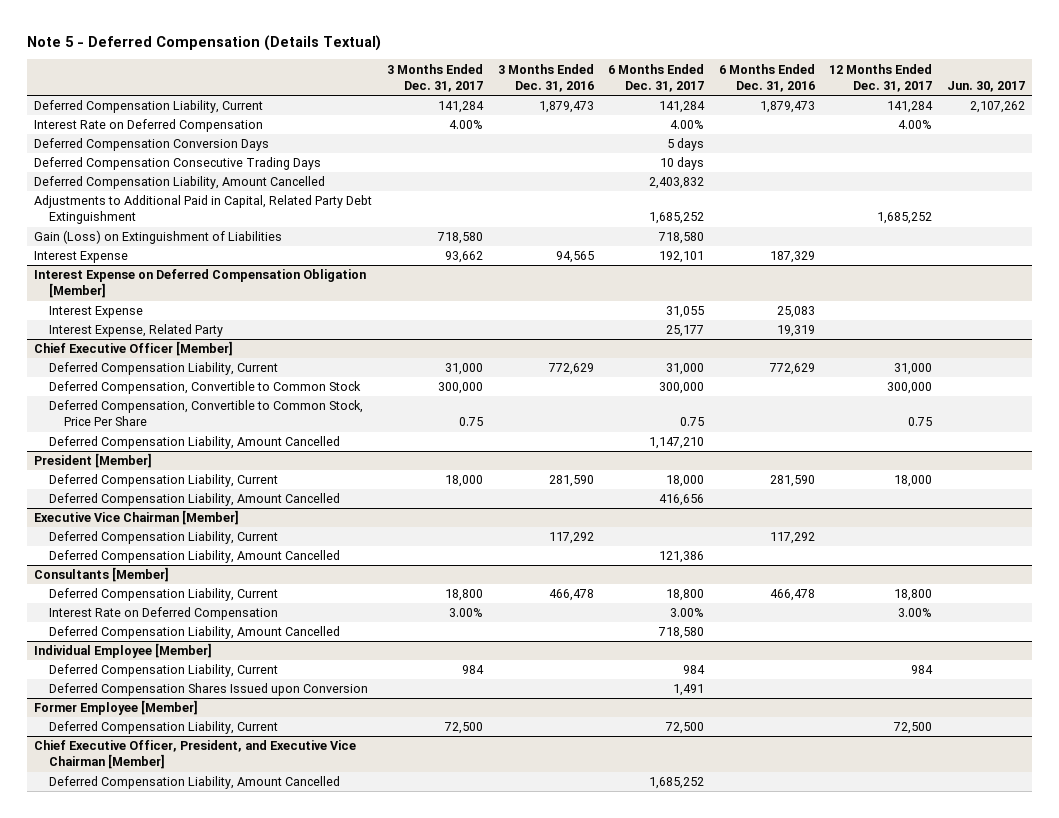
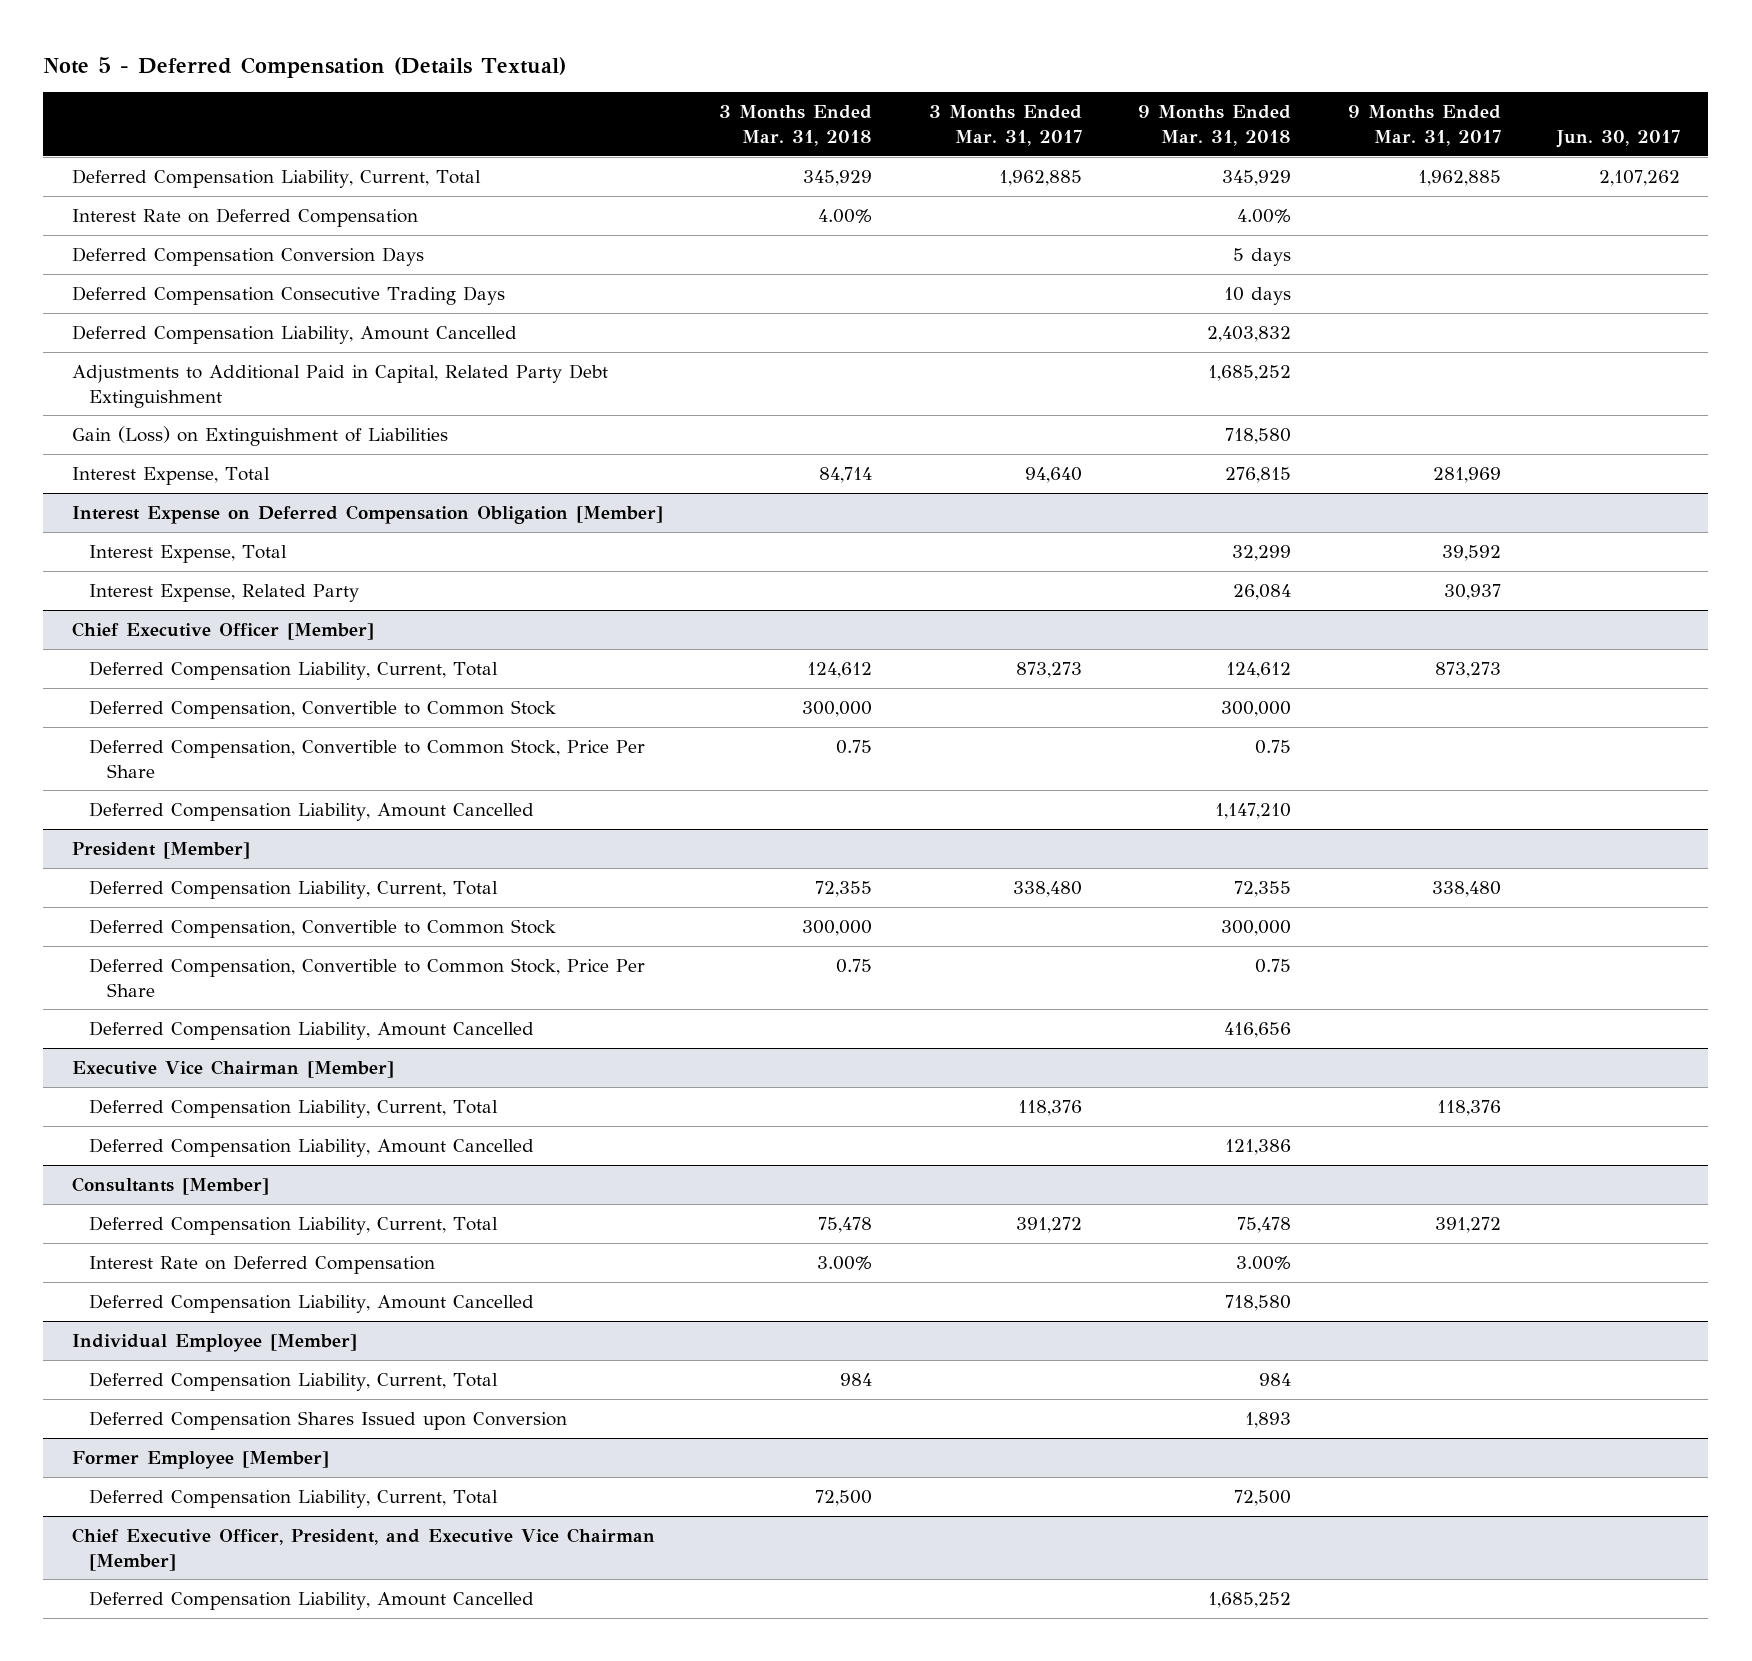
[386,63,483,92] 3 Months Ended Dec. 31, 2017 -> none
[497,63,594,92] 3 Months Ended Dec. 31, 2016 -> none
[608,63,705,92] 6 Months Ended Dec. 31, 2017 -> none
[718,63,815,92] 6 Months Ended Dec. 31, 2016 -> none
[829,63,933,92] 12 Months Ended Dec. 31, 2017 -> none
none -> [719,105,873,146] 3 Months Ended Mar. 31, 2018
none -> [928,105,1082,146] 3 Months Ended Mar. 31, 2017
none -> [1138,105,1292,146] 9 Months Ended Mar. 31, 2018
none -> [1347,105,1501,146] 9 Months Ended Mar. 31, 2017
[34,100,264,114] Deferred Compensation Liability, Current -> [71,168,481,188] Deferred Compensation Liability, Current, Total
[34,251,129,264] Interest Expense -> [71,466,270,485] Interest Expense, Total
[49,306,144,319] Interest Expense -> [89,544,288,563] Interest Expense, Total
[49,362,279,376] Deferred Compensation Liability, Current -> [89,660,499,680] Deferred Compensation Liability, Current, Total
[49,474,279,488] Deferred Compensation Liability, Current -> [89,879,499,899] Deferred Compensation Liability, Current, Total
none -> [89,918,557,938] Deferred Compensation, Convertible to Common Stock
none -> [89,957,646,997] Deferred Compensation, Convertible to Common Stock, Price Per Share
[49,531,279,545] Deferred Compensation Liability, Current -> [89,1098,499,1118] Deferred Compensation Liability, Current, Total
[49,588,279,602] Deferred Compensation Liability, Current -> [89,1215,499,1235] Deferred Compensation Liability, Current, Total
[49,664,279,678] Deferred Compensation Liability, Current -> [89,1371,499,1391] Deferred Compensation Liability, Current, Total
[49,721,279,735] Deferred Compensation Liability, Current -> [89,1488,499,1508] Deferred Compensation Liability, Current, Total

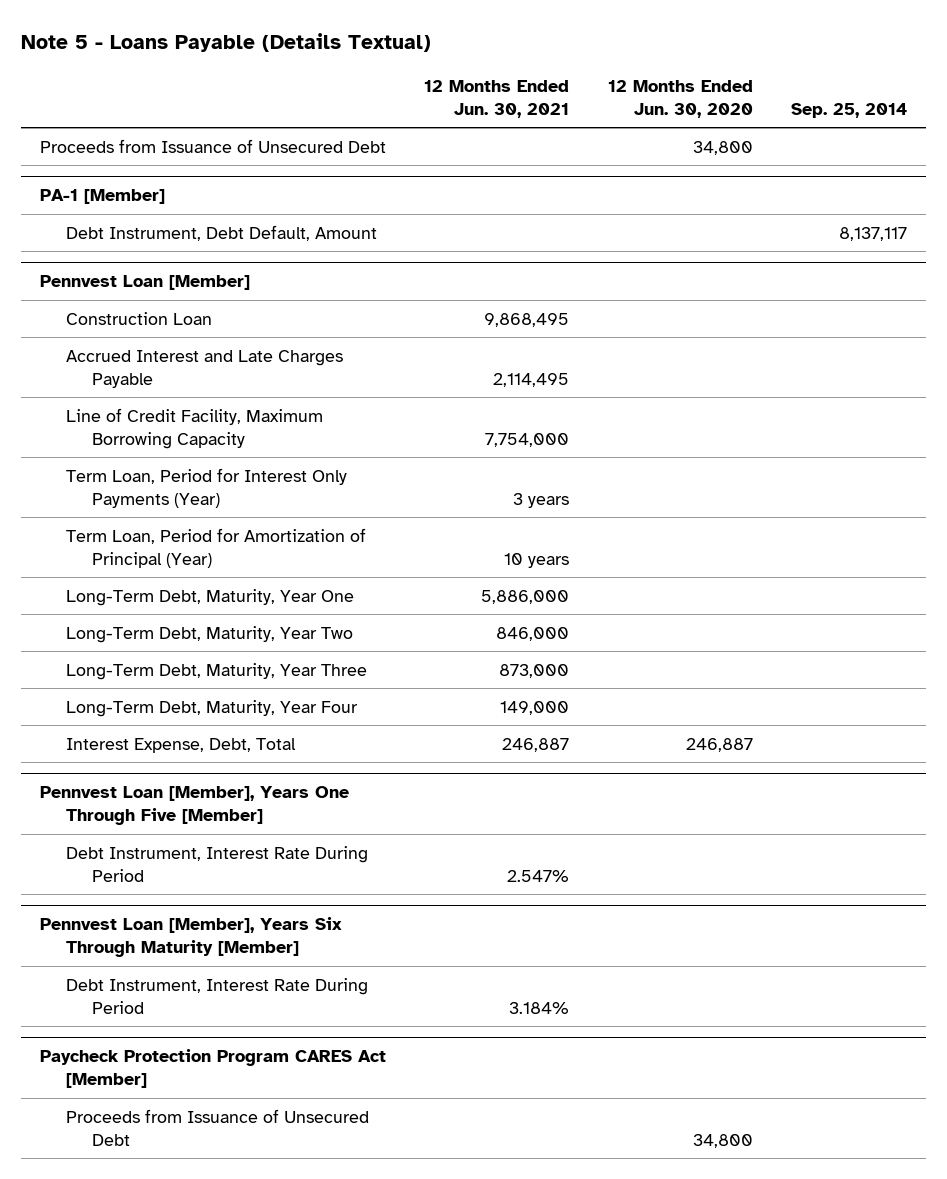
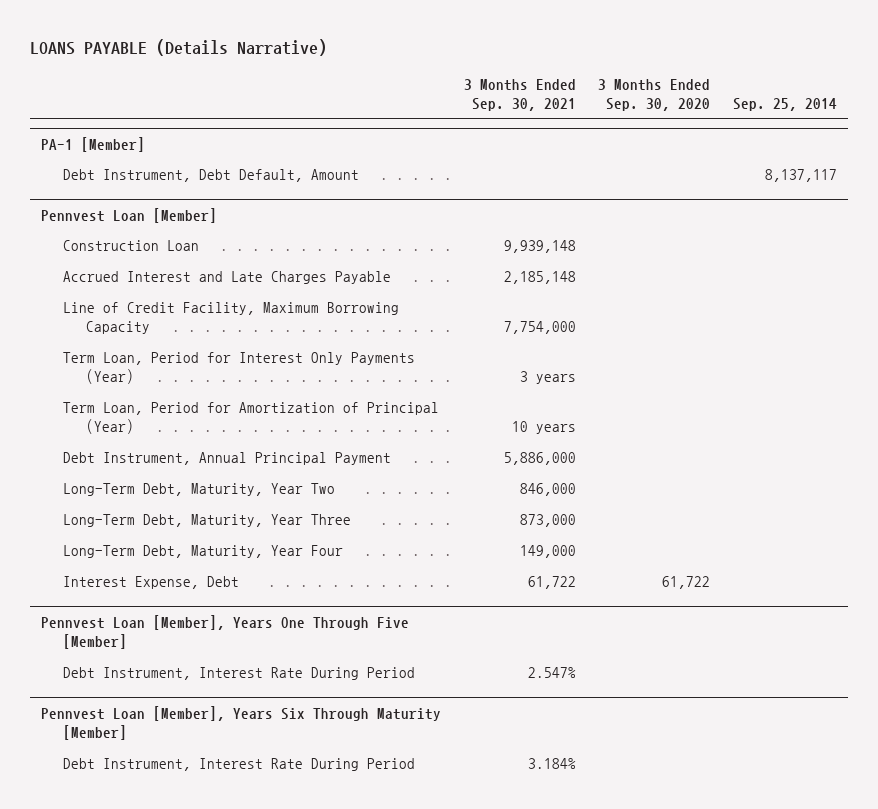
[21,33,432,53] Note 5 - Loans Payable (Details Textual) -> [29,39,327,57] LOANS PAYABLE (Details Narrative)
[424,79,570,118] 12 Months Ended Jun. 30, 2021 -> none
[607,79,753,118] 12 Months Ended Jun. 30, 2020 -> none
none -> [463,78,576,111] 3 Months Ended Sep. 30, 2021
none -> [598,78,711,111] 3 Months Ended Sep. 30, 2020
[40,138,387,153] Proceeds from Issuance of Unsecured Debt -> none
[66,588,355,606] Long-Term Debt, Maturity, Year One -> none
none -> [63,452,392,466] Debt Instrument, Annual Principal Payment
[66,737,297,753] Interest Expense, Debt, Total -> [63,576,240,590] Interest Expense, Debt
[40,1049,387,1089] Paycheck Protection Program CARES Act [Member] -> none
[66,1108,370,1146] Proceeds from Issuance of Unsecured Debt -> none

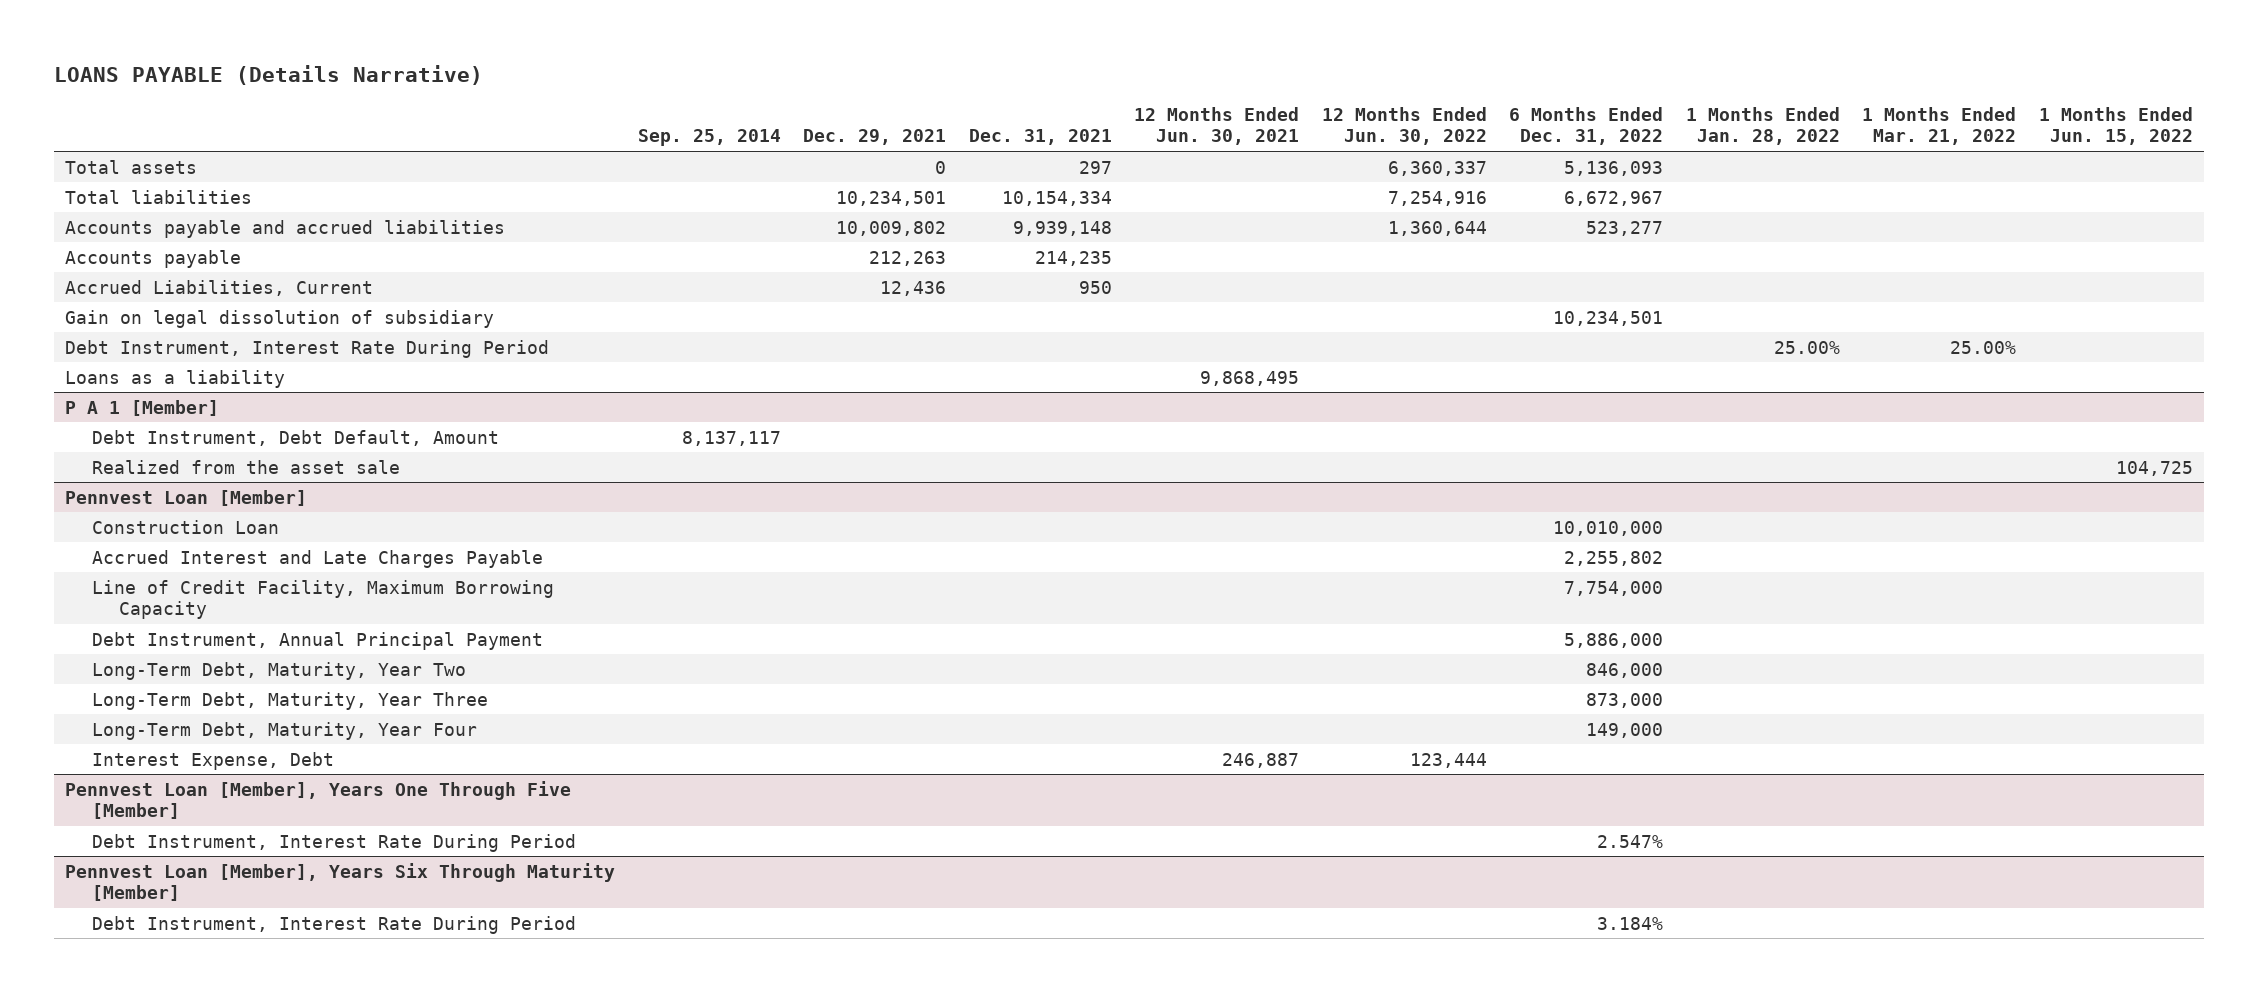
[463,78,576,111] 3 Months Ended Sep. 30, 2021 -> none
[598,78,711,111] 3 Months Ended Sep. 30, 2020 -> none
none -> [803,129,947,146] Dec. 29, 2021
none -> [968,129,1112,146] Dec. 31, 2021
none -> [1134,107,1300,146] 12 Months Ended Jun. 30, 2021
none -> [1321,107,1487,146] 12 Months Ended Jun. 30, 2022
none -> [1509,107,1664,146] 6 Months Ended Dec. 31, 2022
none -> [1685,107,1840,146] 1 Months Ended Jan. 28, 2022
none -> [1862,107,2017,146] 1 Months Ended Mar. 21, 2022
none -> [2038,107,2193,146] 1 Months Ended Jun. 15, 2022
none -> [65,159,198,174] Total assets
none -> [65,189,253,204] Total liabilities
none -> [65,219,506,238] Accounts payable and accrued liabilities
none -> [65,249,242,268] Accounts payable
none -> [65,279,374,296] Accrued Liabilities, Current
none -> [65,309,495,328] Gain on legal dissolution of subsidiary
none -> [65,339,550,358] Debt Instrument, Interest Rate During Period
none -> [65,369,286,388] Loans as a liability
[41,136,146,152] PA-1 [Member] -> [65,399,220,416] P A 1 [Member]
none -> [92,459,401,474] Realized from the asset sale
[63,352,416,385] Term Loan, Period for Interest Only Payments (Year) -> none
[63,402,440,435] Term Loan, Period for Amortization of Principal (Year) -> none

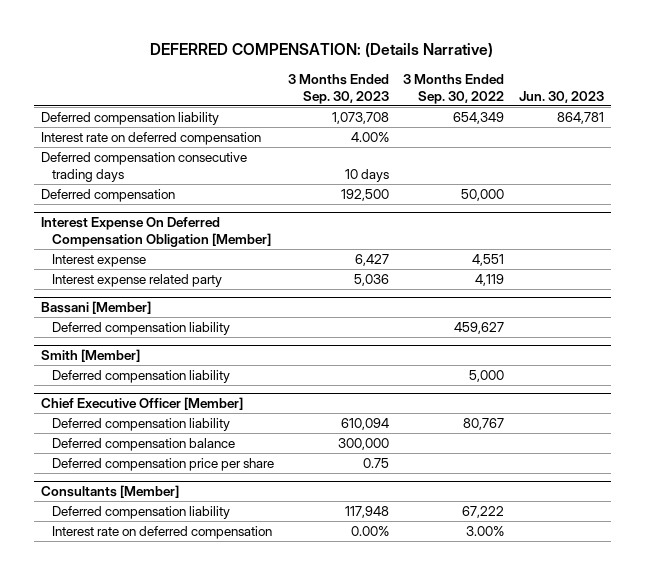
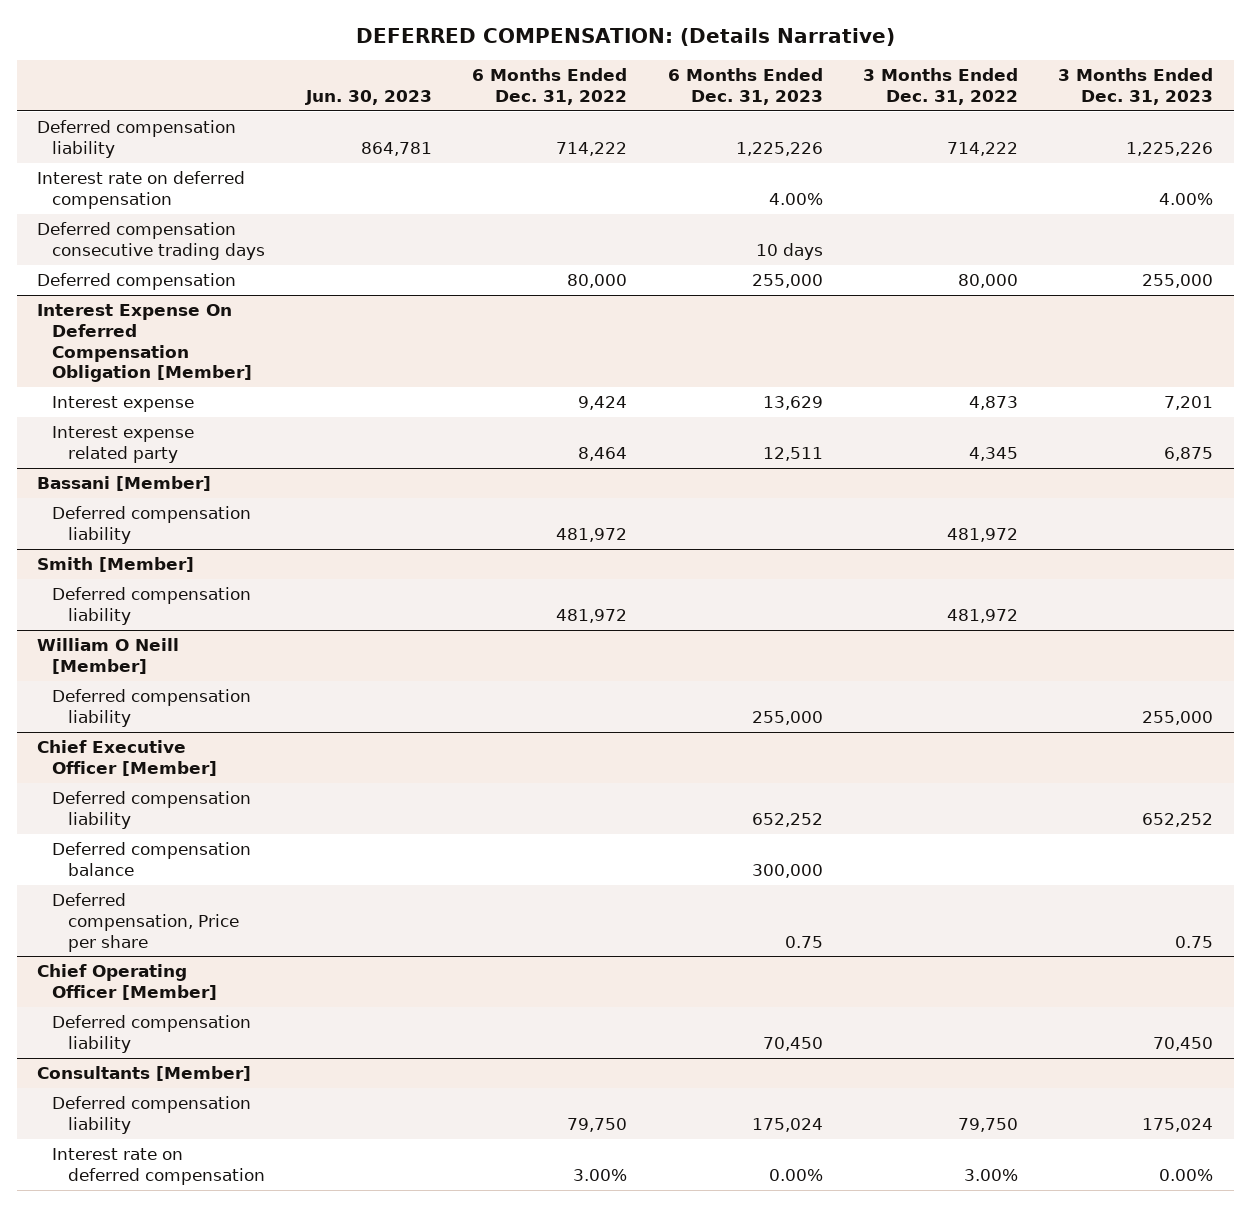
[287,74,389,104] 3 Months Ended Sep. 30, 2023 -> none
[403,74,505,104] 3 Months Ended Sep. 30, 2022 -> none
none -> [472,68,628,105] 6 Months Ended Dec. 31, 2022
none -> [667,68,823,105] 6 Months Ended Dec. 31, 2023
none -> [863,68,1019,105] 3 Months Ended Dec. 31, 2022
none -> [1058,68,1214,105] 3 Months Ended Dec. 31, 2023
none -> [36,638,179,674] William O Neill [Member]
none -> [52,689,252,727] Deferred compensation liability
[51,458,274,472] Deferred compensation price per share -> [52,893,240,952] Deferred compensation, Price per share
none -> [36,964,218,1000] Chief Operating Officer [Member]
none -> [52,1015,252,1053] Deferred compensation liability

